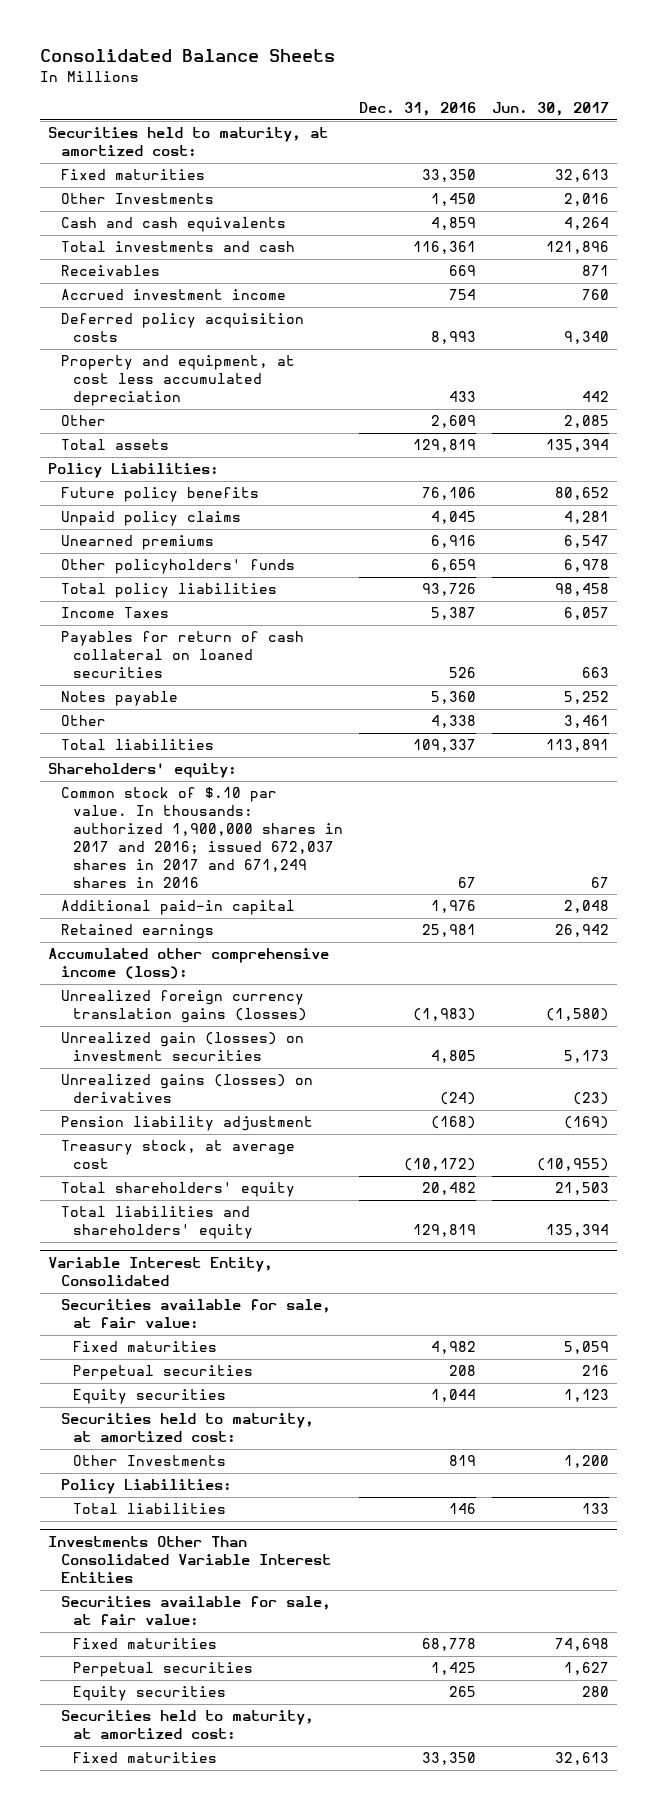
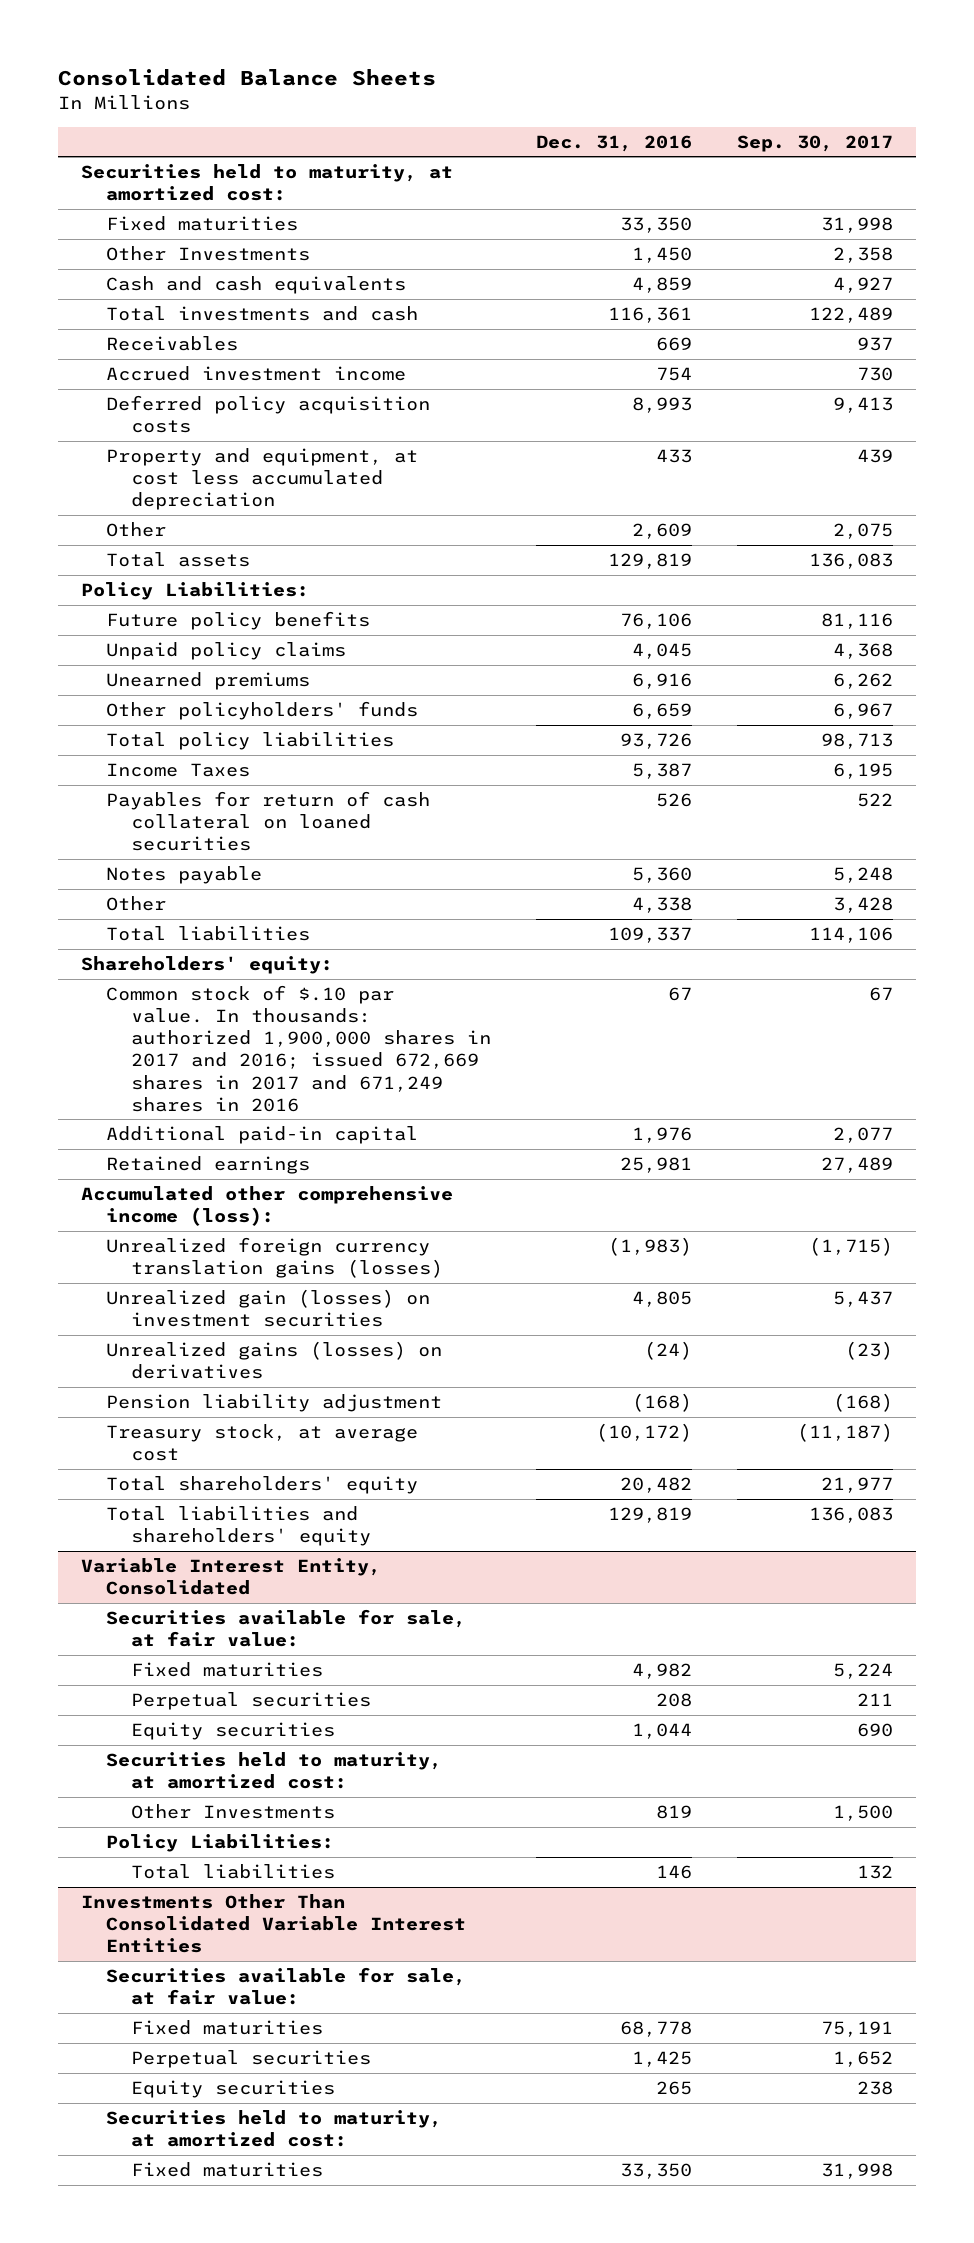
[492,102,610,117] Jun. 30, 2017 -> none
none -> [737,134,894,152] Sep. 30, 2017
[60,787,344,888] Common stock of $.10 par value. In thousands: authorized 1,900,000 shares in 2017 and 2016; issued 672,037 shares in 2017 and 671,249 shares in 2016 -> [105,984,491,1112] Common stock of $.10 par value. In thousands: authorized 1,900,000 shares in 2017 and 2016; issued 672,669 shares in 2017 and 671,249 shares in 2016

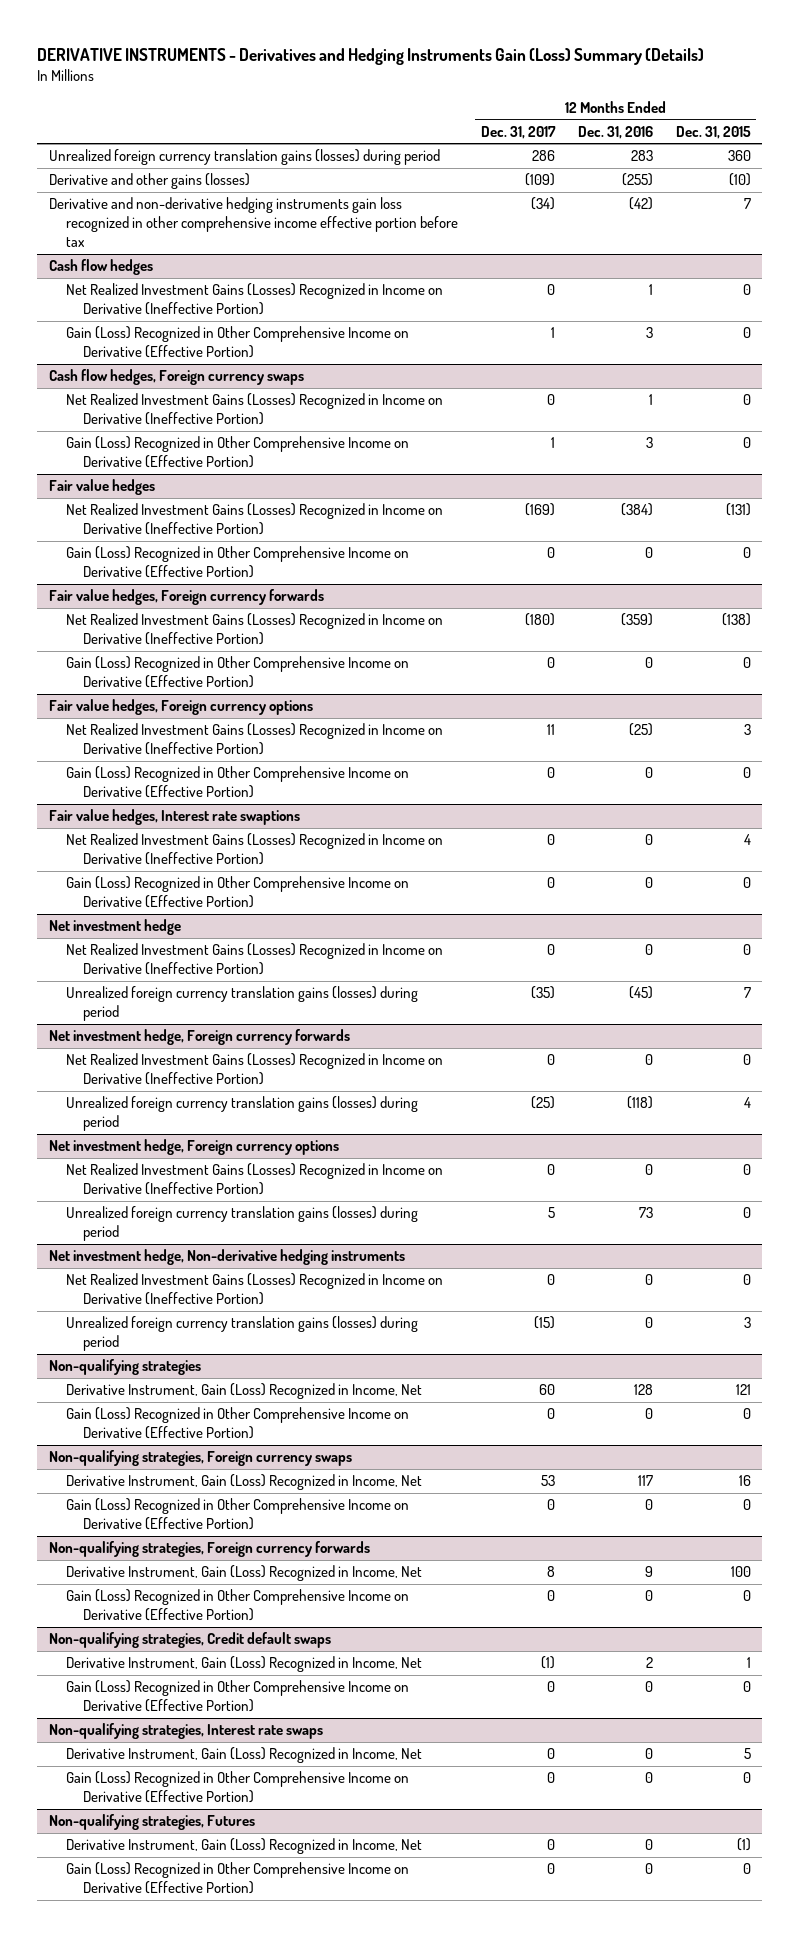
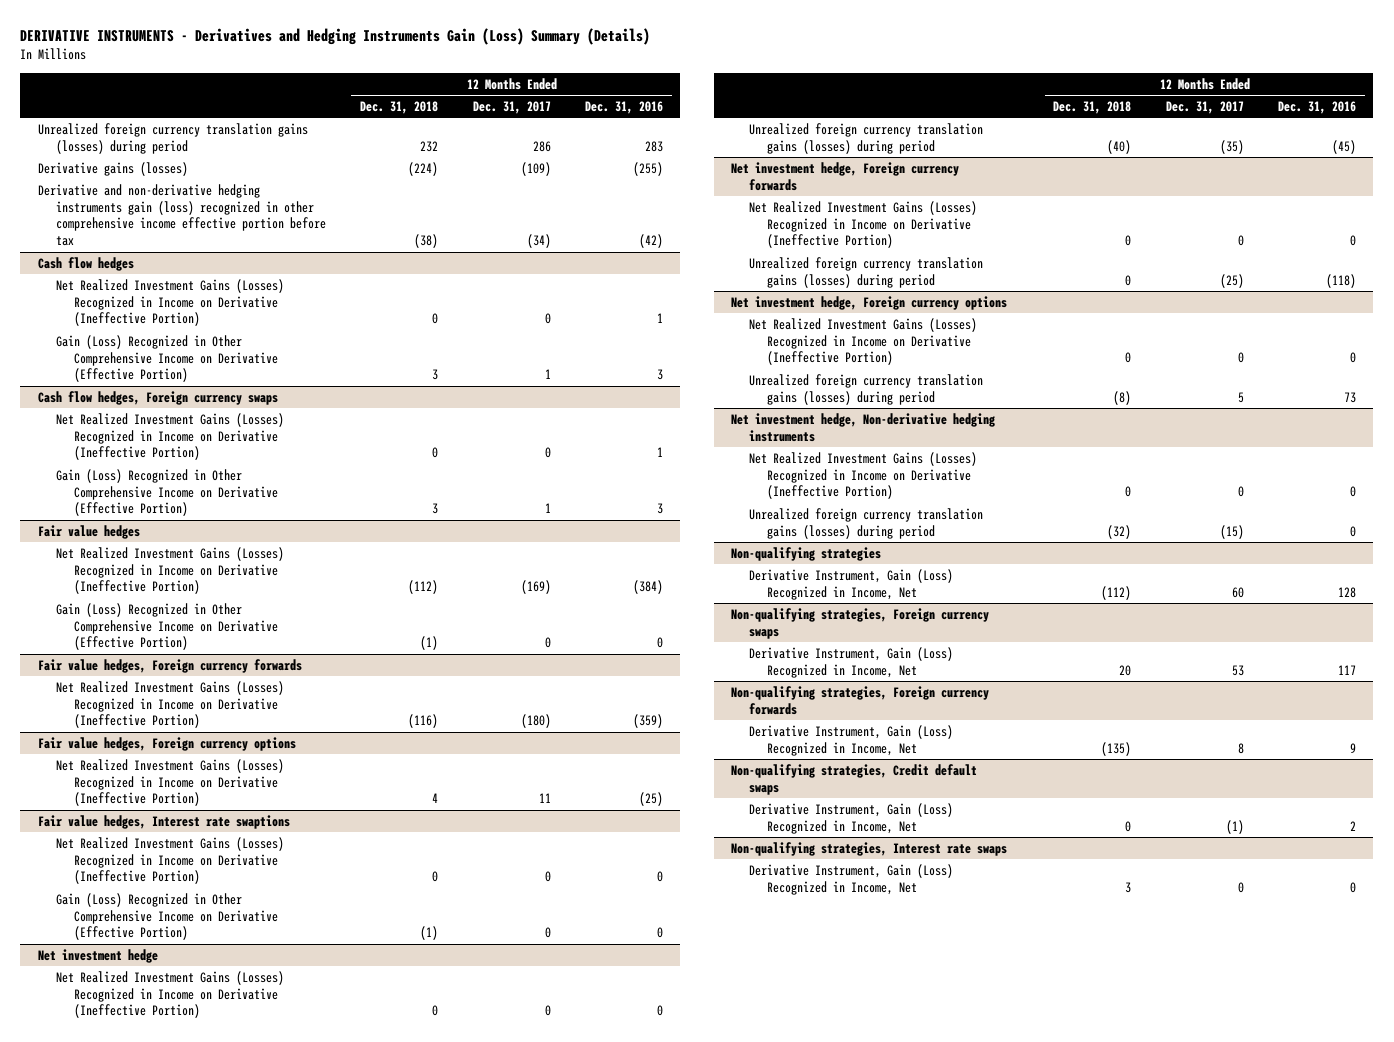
[675,125,751,139] Dec. 31, 2015 -> none
none -> [360,100,439,114] Dec. 31, 2018
[48,173,250,190] Derivative and other gains (losses) -> [37,161,188,176] Derivative gains (losses)
[48,197,458,248] Derivative and non-derivative hedging instruments gain loss recognized in other comprehensive income effective portion before tax -> [37,183,326,247] Derivative and non-derivative hedging instruments gain (loss) recognized in other comprehensive income effective portion before tax
[65,656,409,689] Gain (Loss) Recognized in Other Comprehensive Income on Derivative (Effective Portion) -> none
[65,766,409,799] Gain (Loss) Recognized in Other Comprehensive Income on Derivative (Effective Portion) -> none
[65,1407,409,1440] Gain (Loss) Recognized in Other Comprehensive Income on Derivative (Effective Portion) -> none
[65,1498,409,1531] Gain (Loss) Recognized in Other Comprehensive Income on Derivative (Effective Portion) -> none
[65,1589,409,1622] Gain (Loss) Recognized in Other Comprehensive Income on Derivative (Effective Portion) -> none
[65,1680,409,1713] Gain (Loss) Recognized in Other Comprehensive Income on Derivative (Effective Portion) -> none
[65,1771,409,1804] Gain (Loss) Recognized in Other Comprehensive Income on Derivative (Effective Portion) -> none
[48,1814,255,1831] Non-qualifying strategies, Futures -> none
[65,1838,422,1855] Derivative Instrument, Gain (Loss) Recognized in Income, Net -> none
[65,1862,409,1895] Gain (Loss) Recognized in Other Comprehensive Income on Derivative (Effective Portion) -> none

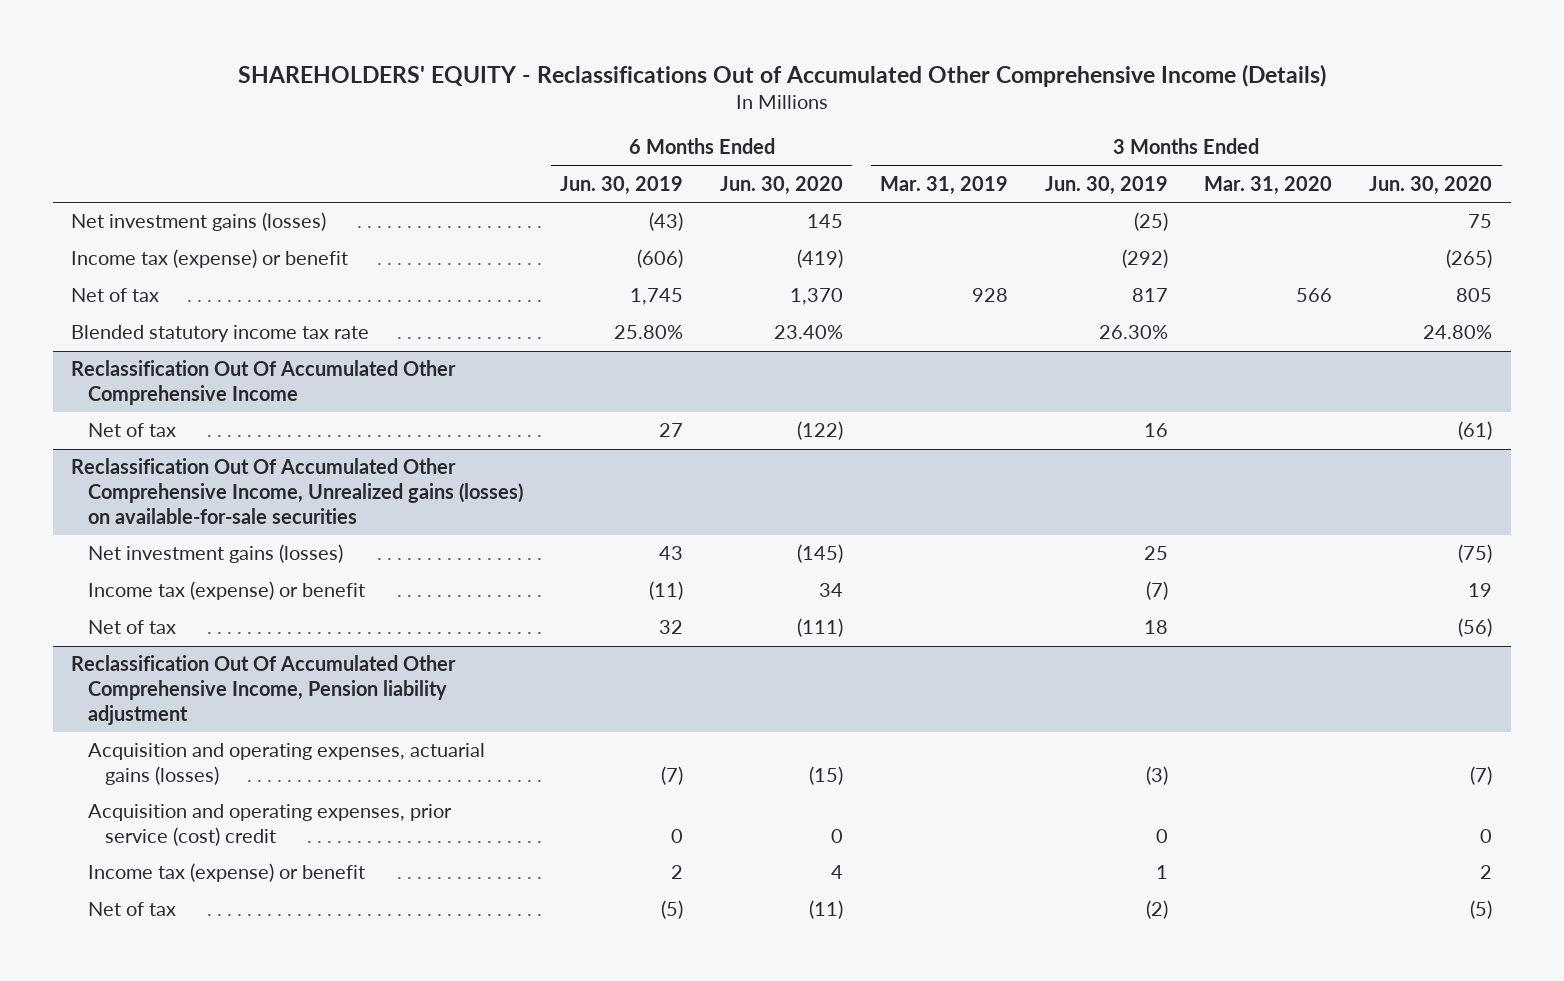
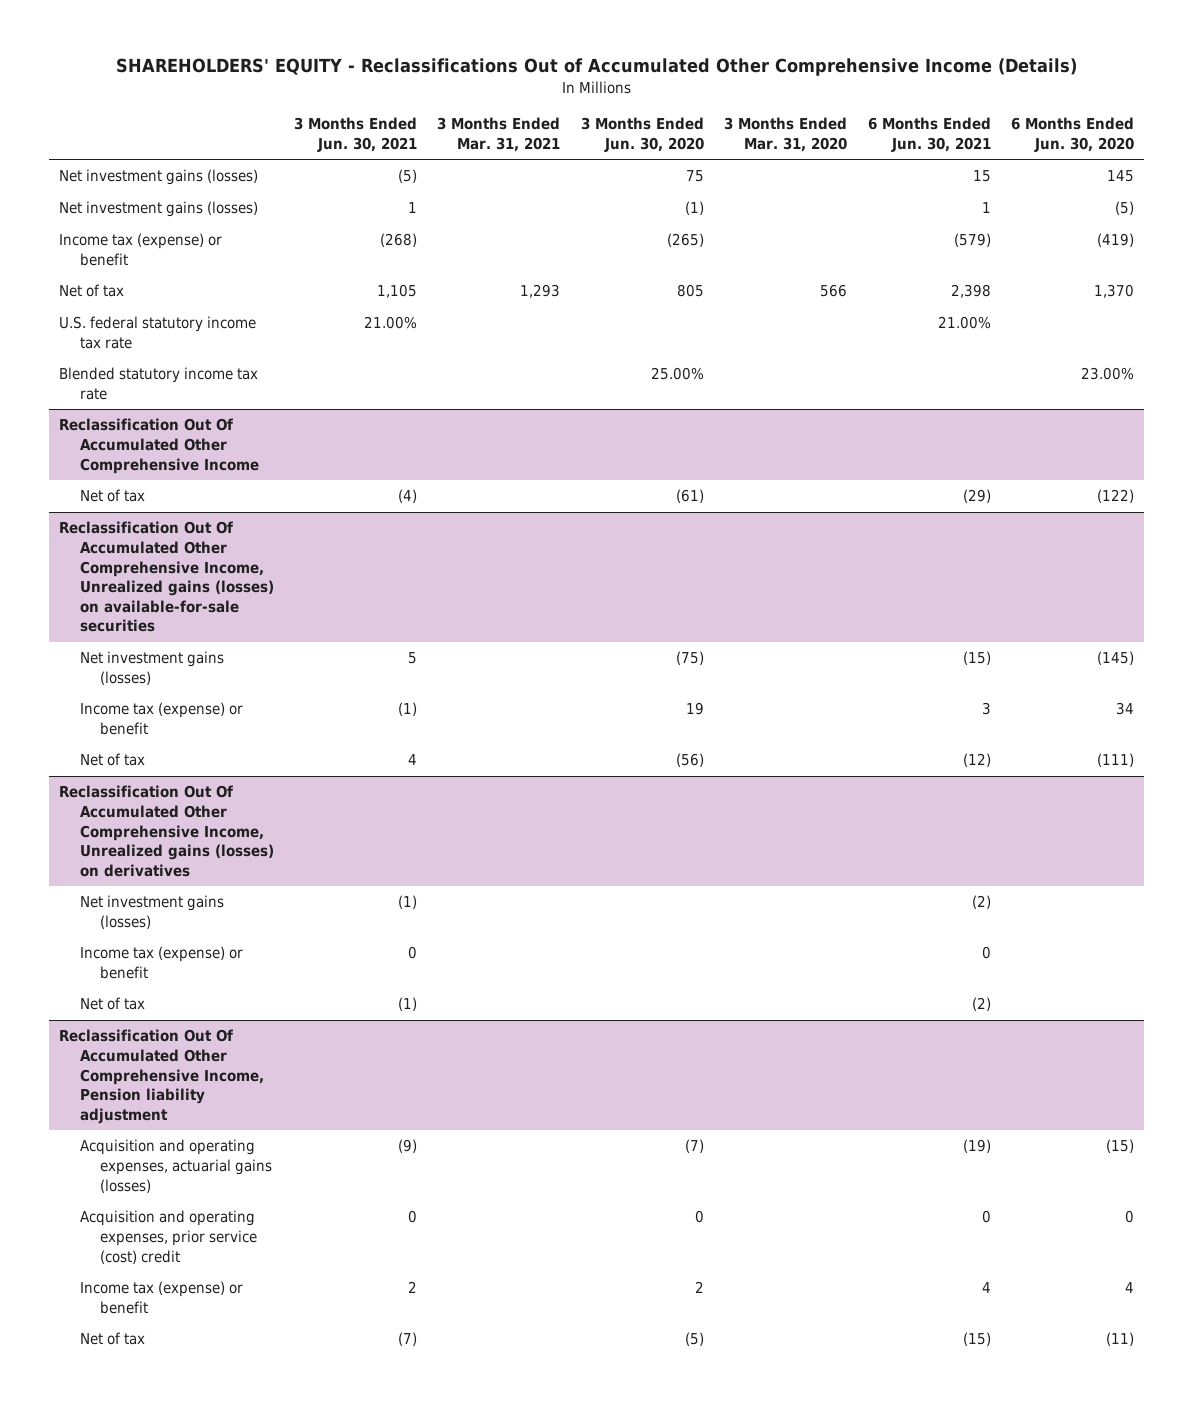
[560,176,684,196] Jun. 30, 2019 -> none
[879,176,1008,196] Mar. 31, 2019 -> none
[1044,176,1168,196] Jun. 30, 2019 -> none
none -> [293,117,417,152] 3 Months Ended Jun. 30, 2021
none -> [437,117,561,152] 3 Months Ended Mar. 31, 2021
none -> [867,117,991,152] 6 Months Ended Jun. 30, 2021
none -> [59,201,259,218] Net investment gains (losses)
none -> [59,316,257,349] U.S. federal statutory income tax rate
[773,325,843,340] 23.40% -> [1081,367,1135,381] 23.00%
[1423,325,1493,340] 24.80% -> [650,367,704,381] 25.00%
none -> [59,785,274,877] Reclassification Out Of Accumulated Other Comprehensive Income, Unrealized gains (losses) on derivatives
none -> [79,895,224,929] Net investment gains (losses)
none -> [79,946,243,979] Income tax (expense) or benefit
none -> [79,997,145,1011] Net of tax

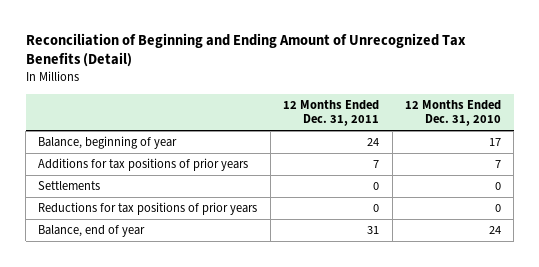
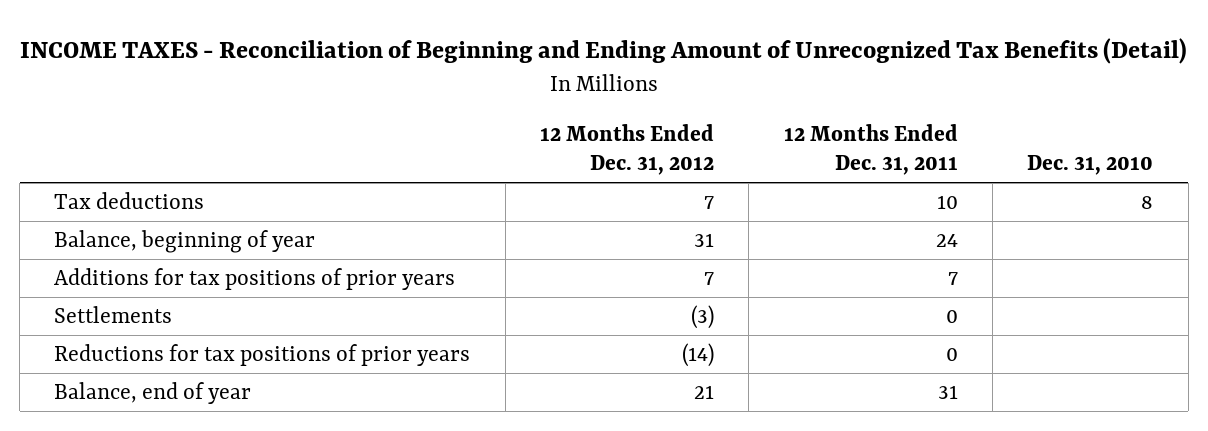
[25,32,466,68] Reconciliation of Beginning and Ending Amount of Unrecognized Tax Benefits (Detail) -> [19,37,1187,64] INCOME TAXES - Reconciliation of Beginning and Ending Amount of Unrecognized Tax Benefits (Detail)
[404,99,501,127] 12 Months Ended Dec. 31, 2010 -> none
none -> [540,124,715,176] 12 Months Ended Dec. 31, 2012
none -> [1027,155,1154,176] Dec. 31, 2010
none -> [54,192,205,210] Tax deductions

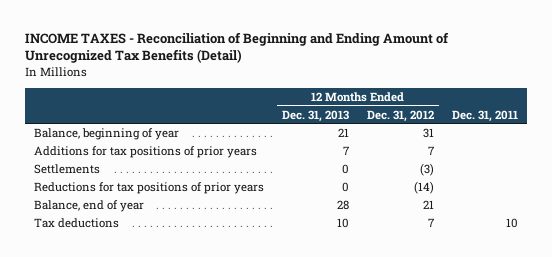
[783,124,958,176] 12 Months Ended Dec. 31, 2011 -> none
[1027,155,1154,176] Dec. 31, 2010 -> none
none -> [281,109,349,122] Dec. 31, 2013
none -> [452,109,519,122] Dec. 31, 2011
[54,192,205,210] Tax deductions -> [33,218,119,229] Tax deductions

